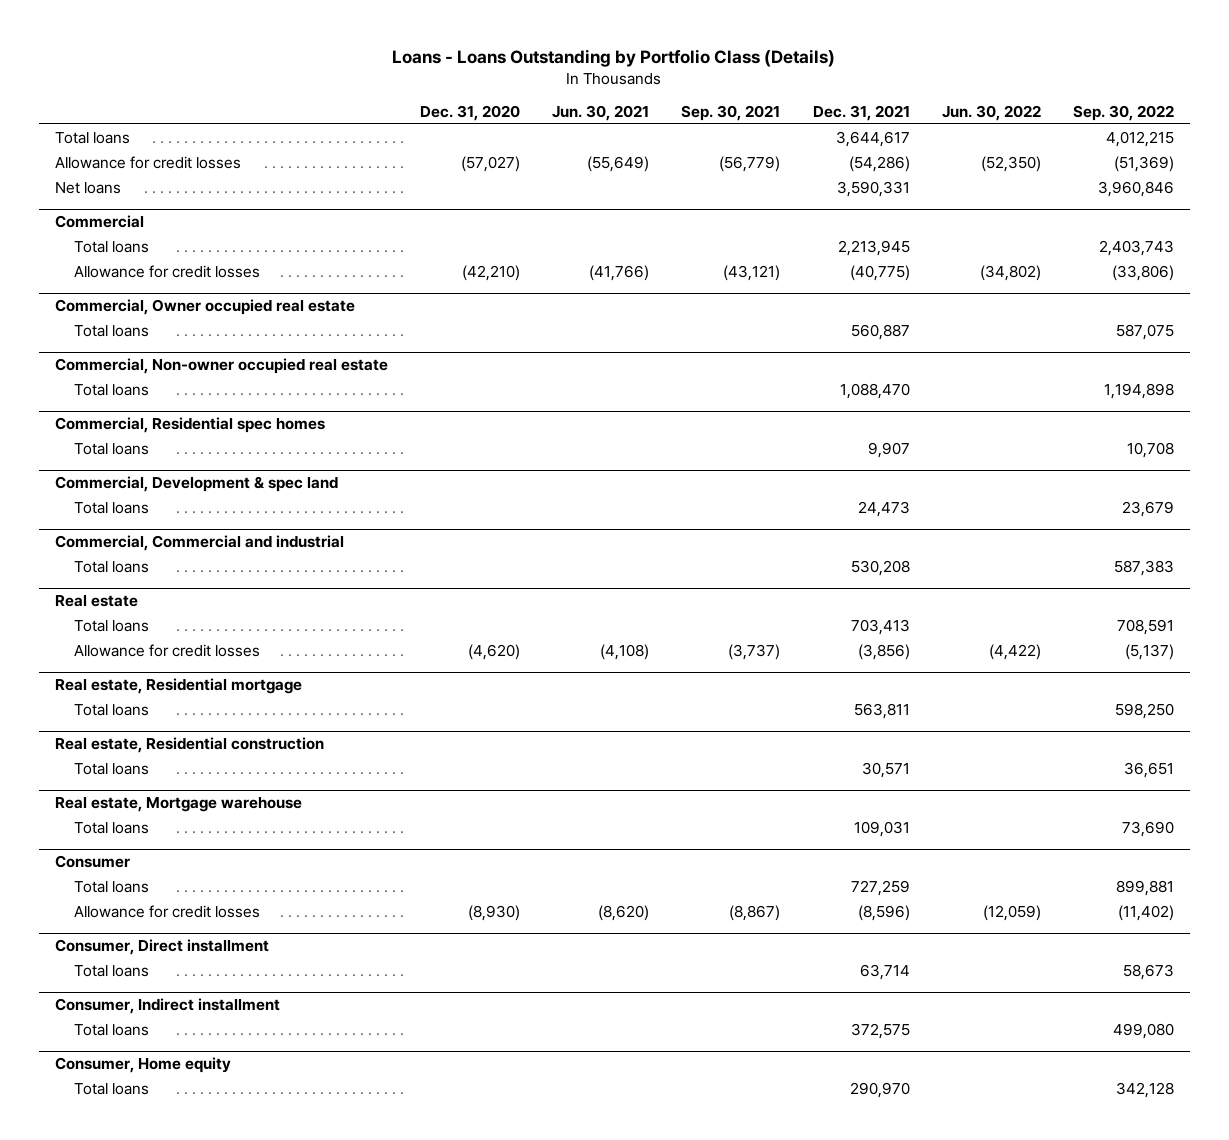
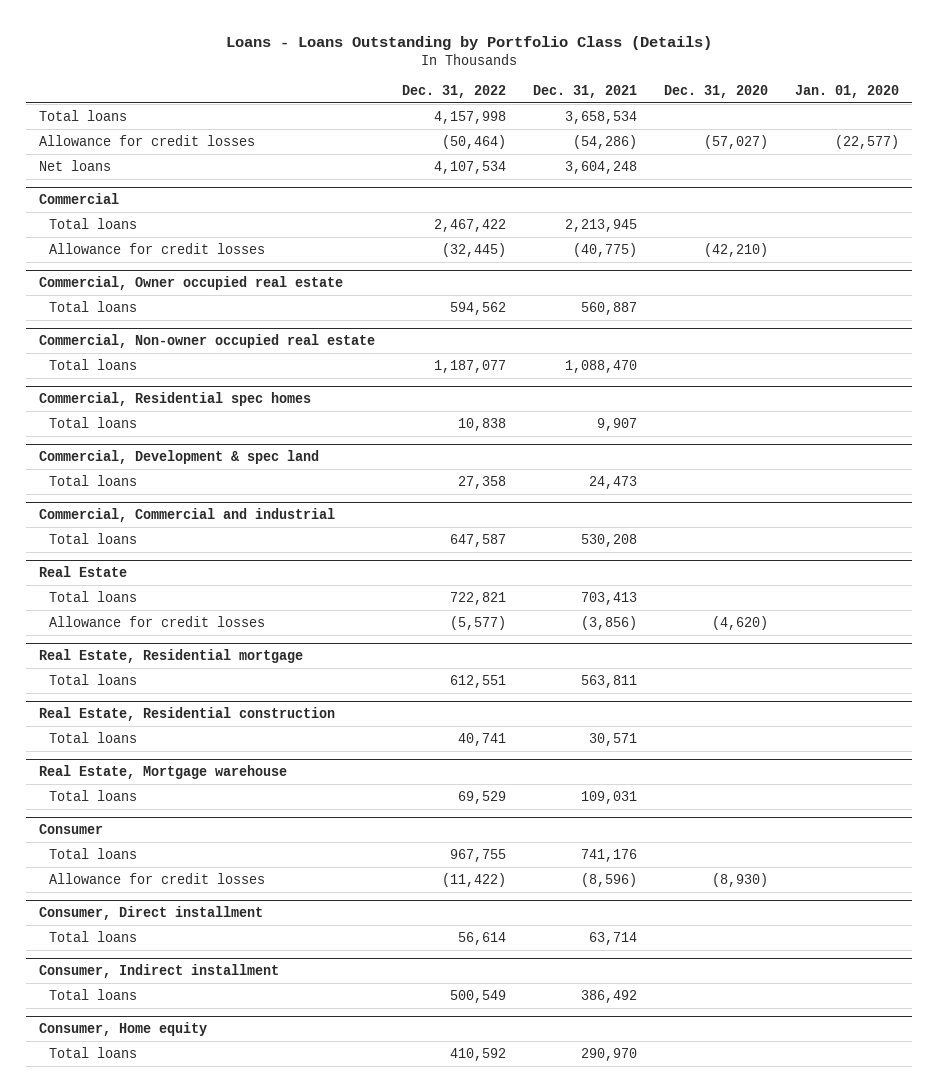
[552,104,650,121] Jun. 30, 2021 -> none
[681,104,781,121] Sep. 30, 2021 -> none
[941,104,1041,121] Jun. 30, 2022 -> none
[1072,104,1174,121] Sep. 30, 2022 -> none
none -> [402,84,507,98] Dec. 31, 2022
none -> [794,84,899,98] Jan. 01, 2020
[835,130,910,147] 3,644,617 -> [564,110,637,124] 3,658,534
[836,180,910,197] 3,590,331 -> [564,160,637,174] 3,604,248
[55,595,139,608] Real estate -> [39,566,128,578] Real Estate
[55,678,303,695] Real estate, Residential mortgage -> [39,649,304,664] Real Estate, Residential mortgage
[55,737,325,754] Real estate, Residential construction -> [39,707,336,722] Real Estate, Residential construction
[55,797,303,813] Real estate, Mortgage warehouse -> [39,765,288,780] Real Estate, Mortgage warehouse
[850,879,910,896] 727,259 -> [580,848,637,862] 741,176
[850,1022,910,1039] 372,575 -> [580,989,637,1003] 386,492

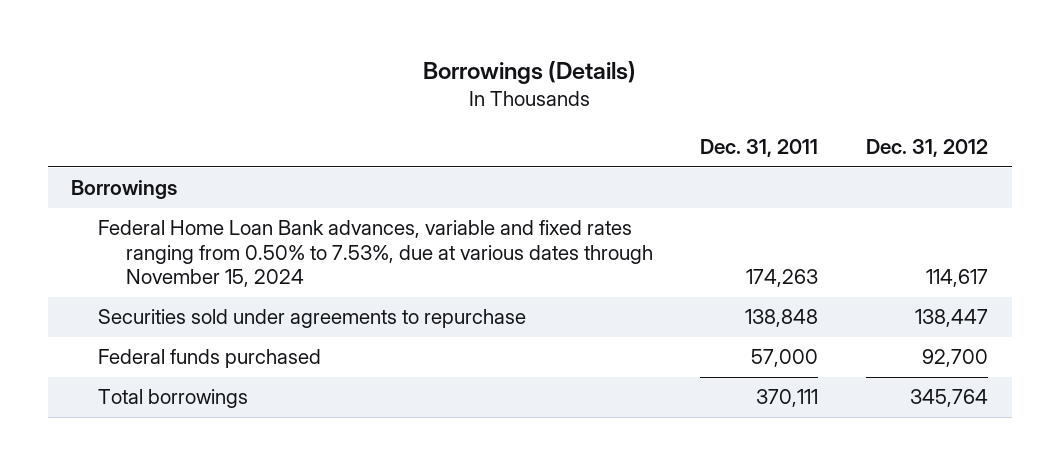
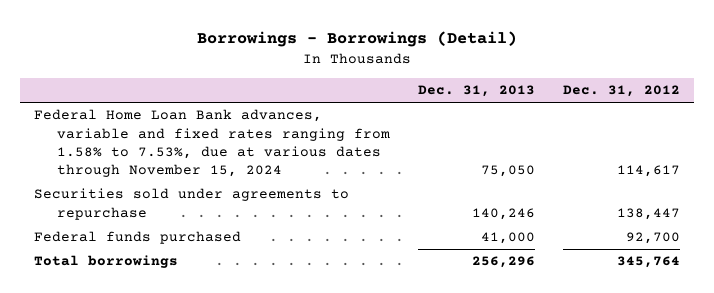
[422,60,636,84] Borrowings (Details) -> [196,31,517,48] Borrowings - Borrowings (Detail)
[700,139,819,158] Dec. 31, 2011 -> none
none -> [418,85,536,98] Dec. 31, 2013
[71,180,178,200] Borrowings -> none
[98,220,653,288] Federal Home Loan Bank advances, variable and fixed rates ranging from 0.50% to 7.53%, due at various dates through November 15, 2024 -> [34,109,391,177] Federal Home Loan Bank advances, variable and fixed rates ranging from 1.58% to 7.53%, due at various dates through November 15, 2024

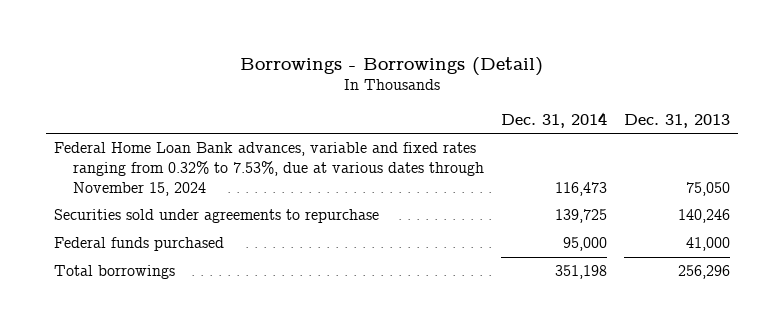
[562,85,680,98] Dec. 31, 2012 -> none
none -> [500,111,607,128] Dec. 31, 2014
[34,109,391,177] Federal Home Loan Bank advances, variable and fixed rates ranging from 1.58% to 7.53%, due at various dates through November 15, 2024 -> [54,142,484,196] Federal Home Loan Bank advances, variable and fixed rates ranging from 0.32% to 7.53%, due at various dates through November 15, 2024

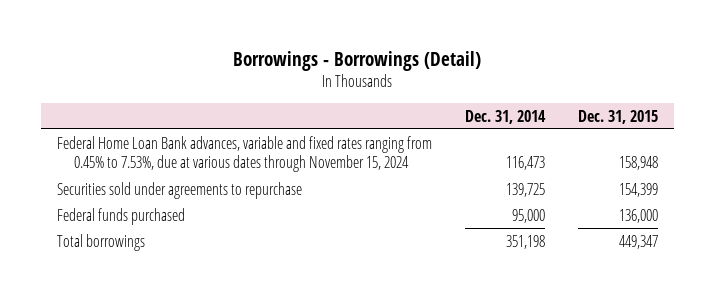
[623,113,730,128] Dec. 31, 2013 -> none
none -> [577,109,658,124] Dec. 31, 2015
[54,142,484,196] Federal Home Loan Bank advances, variable and fixed rates ranging from 0.32% to 7.53%, due at various dates through November 15, 2024 -> [57,135,433,173] Federal Home Loan Bank advances, variable and fixed rates ranging from 0.45% to 7.53%, due at various dates through November 15, 2024

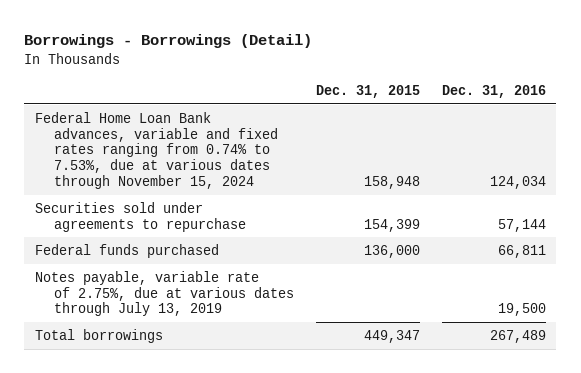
[464,109,546,124] Dec. 31, 2014 -> none
none -> [441,85,546,99] Dec. 31, 2016
[57,135,433,173] Federal Home Loan Bank advances, variable and fixed rates ranging from 0.45% to 7.53%, due at various dates through November 15, 2024 -> [34,111,279,189] Federal Home Loan Bank advances, variable and fixed rates ranging from 0.74% to 7.53%, due at various dates through November 15, 2024
none -> [34,270,295,317] Notes payable, variable rate of 2.75%, due at various dates through July 13, 2019

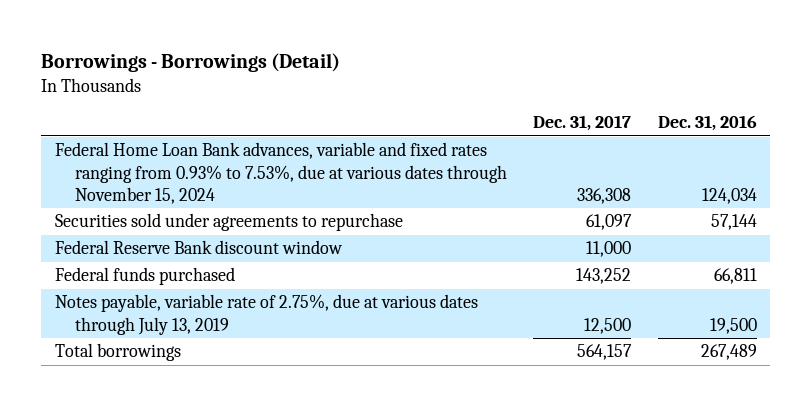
[315,85,420,99] Dec. 31, 2015 -> none
none -> [533,115,632,132] Dec. 31, 2017
[34,111,279,189] Federal Home Loan Bank advances, variable and fixed rates ranging from 0.74% to 7.53%, due at various dates through November 15, 2024 -> [54,142,507,204] Federal Home Loan Bank advances, variable and fixed rates ranging from 0.93% to 7.53%, due at various dates through November 15, 2024
none -> [54,240,343,255] Federal Reserve Bank discount window

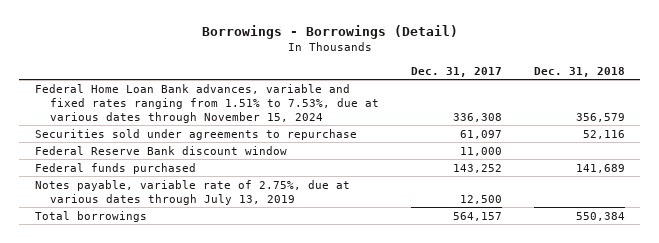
[657,115,757,132] Dec. 31, 2016 -> none
none -> [533,66,625,77] Dec. 31, 2018
[54,142,507,204] Federal Home Loan Bank advances, variable and fixed rates ranging from 0.93% to 7.53%, due at various dates through November 15, 2024 -> [34,83,380,123] Federal Home Loan Bank advances, variable and fixed rates ranging from 1.51% to 7.53%, due at various dates through November 15, 2024

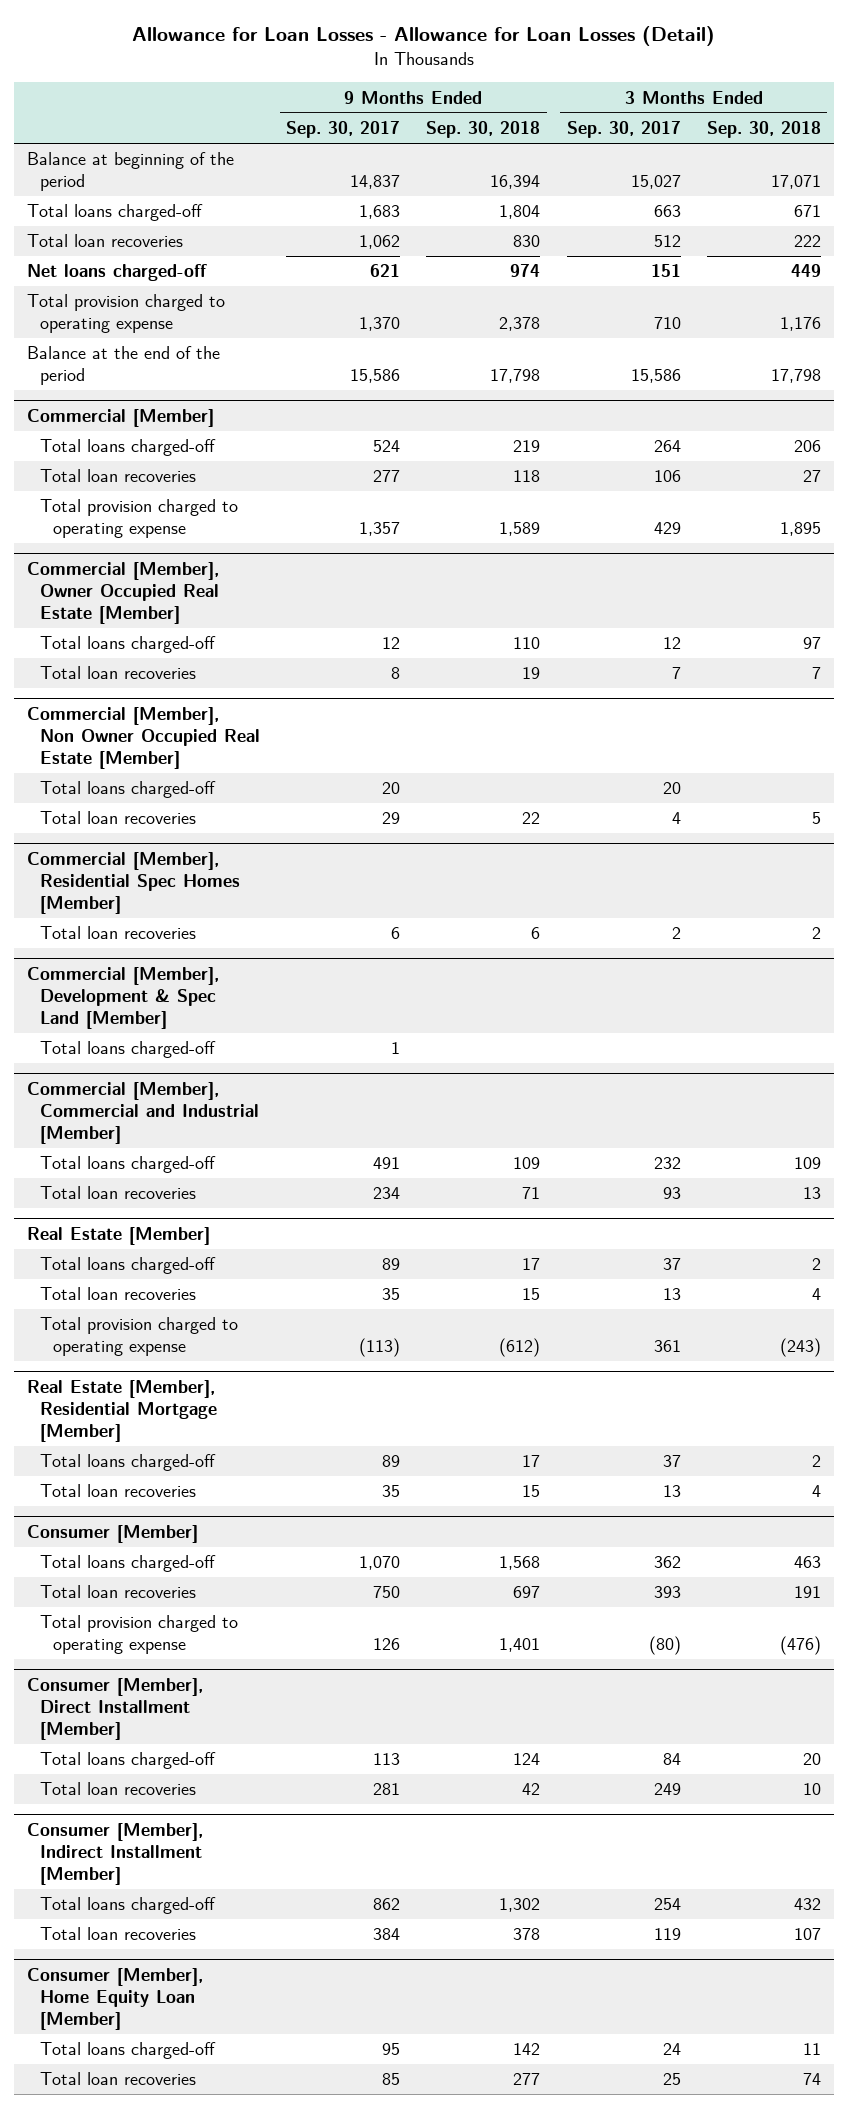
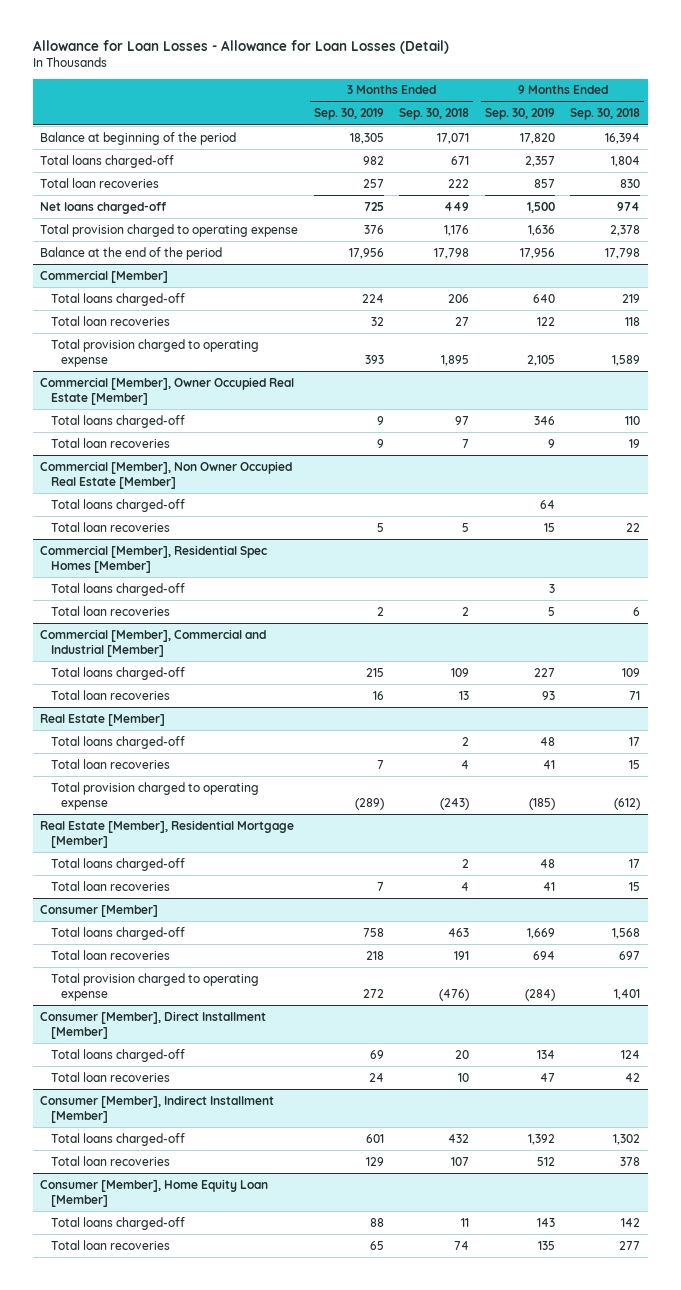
[286,121,401,139] Sep. 30, 2017 -> none
[566,121,681,139] Sep. 30, 2017 -> none
none -> [313,108,384,121] Sep. 30, 2019
none -> [484,108,555,121] Sep. 30, 2019
[27,967,220,1029] Commercial [Member], Development & Spec Land [Member] -> none
[40,926,197,940] Total loan recoveries -> [50,605,170,616] Total loan recoveries

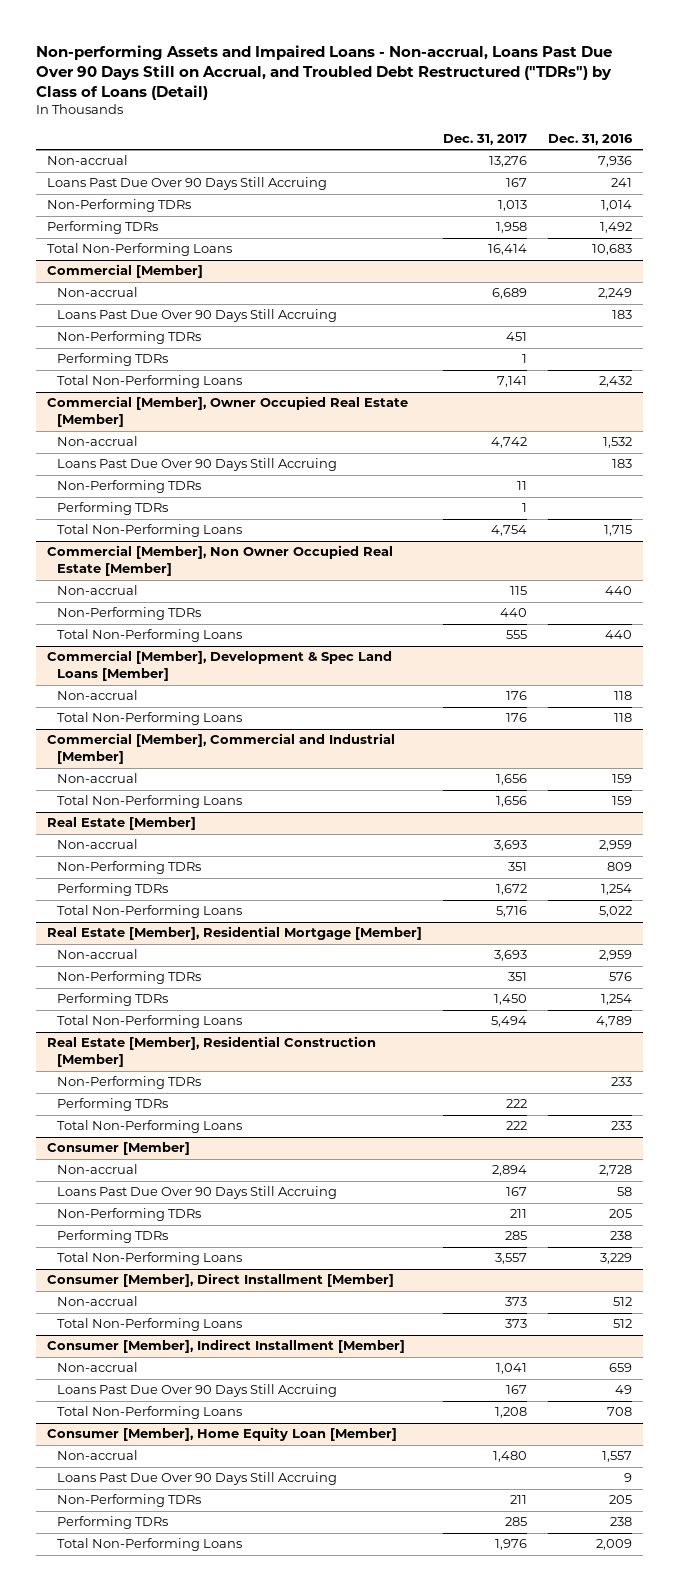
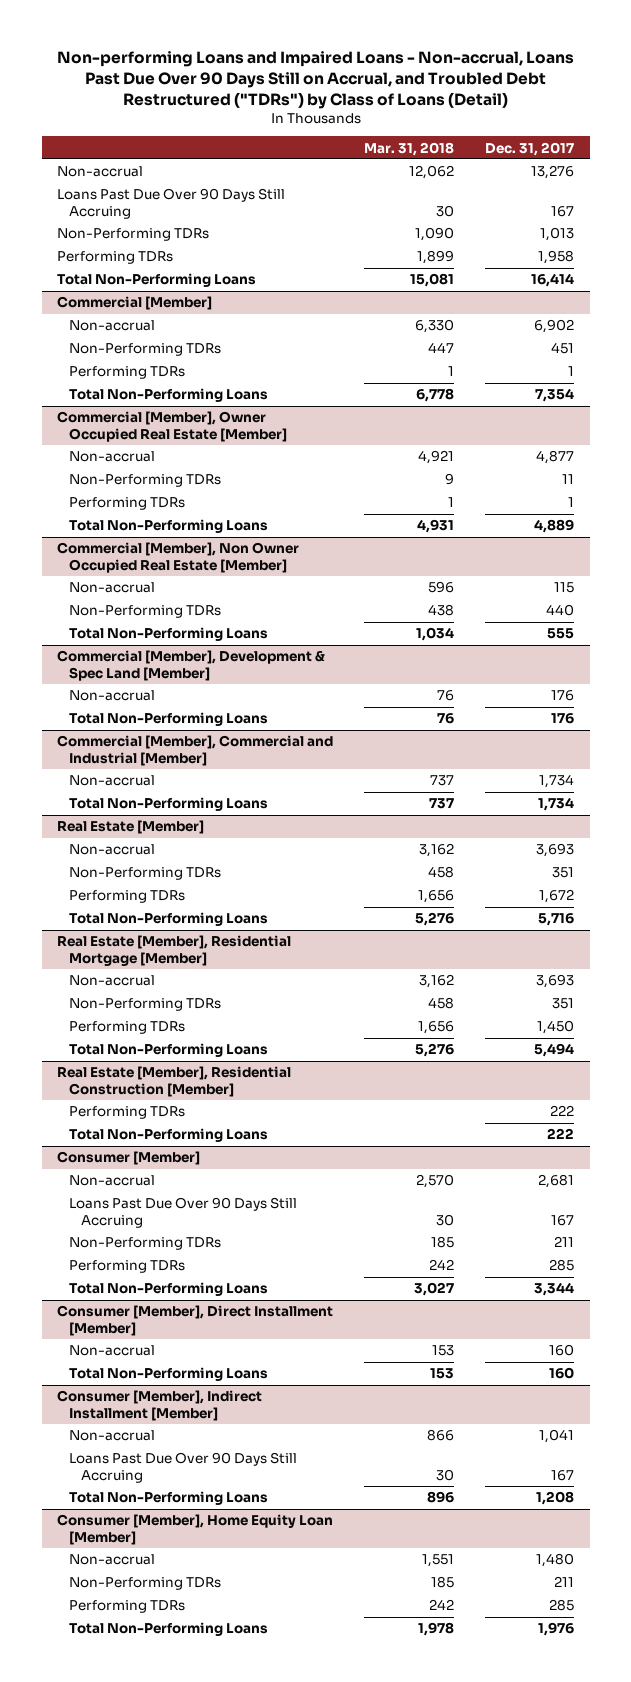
[36,44,613,100] Non-performing Assets and Impaired Loans - Non-accrual, Loans Past Due Over 90 Days Still on Accrual, and Troubled Debt Restructured ("TDRs") by Class of Loans (Detail) -> [56,50,574,109] Non-performing Loans and Impaired Loans - Non-accrual, Loans Past Due Over 90 Days Still on Accrual, and Troubled Debt Restructured ("TDRs") by Class of Loans (Detail)
[548,133,634,145] Dec. 31, 2016 -> none
none -> [364,141,455,156] Mar. 31, 2018
[56,309,337,323] Loans Past Due Over 90 Days Still Accruing -> none
[492,288,528,300] 6,689 -> [534,319,575,334] 6,902
[497,376,528,388] 7,141 -> [535,388,575,403] 7,354
[56,458,337,472] Loans Past Due Over 90 Days Still Accruing -> none
[491,437,528,449] 4,742 -> [536,450,575,465] 4,877
[491,525,528,537] 4,754 -> [534,519,575,534] 4,889
[47,650,393,682] Commercial [Member], Development & Spec Land Loans [Member] -> [57,650,326,681] Commercial [Member], Development & Spec Land [Member]
[496,774,528,786] 1,656 -> [539,774,575,789] 1,734
[496,796,528,808] 1,656 -> [538,797,575,812] 1,734
[56,1076,201,1090] Non-Performing TDRs -> none
[492,1165,528,1177] 2,894 -> [538,1174,575,1189] 2,681
[495,1253,528,1265] 3,557 -> [534,1282,575,1297] 3,344
[505,1297,528,1307] 373 -> [549,1344,575,1357] 160
[505,1319,528,1329] 373 -> [549,1367,575,1380] 160
[56,1472,337,1486] Loans Past Due Over 90 Days Still Accruing -> none

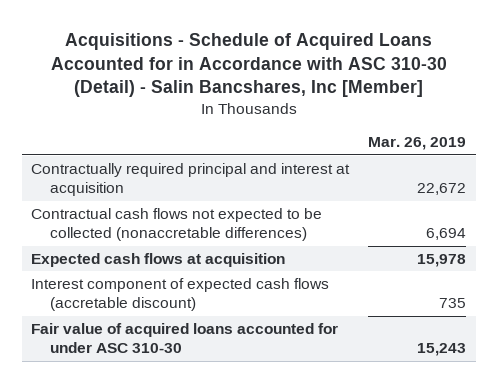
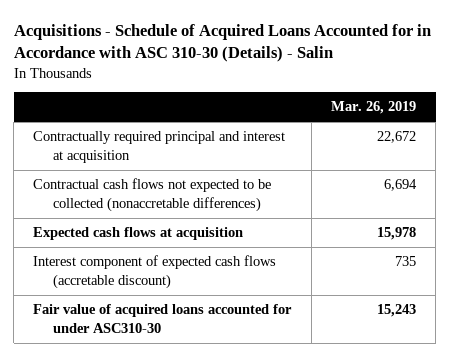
[50,32,447,98] Acquisitions - Schedule of Acquired Loans Accounted for in Accordance with ASC 310-30 (Detail) - Salin Bancshares, Inc [Member] -> [13,24,431,63] Acquisitions - Schedule of Acquired Loans Accounted for in Accordance with ASC 310-30 (Details) - Salin
[31,322,339,354] Fair value of acquired loans accounted for under ASC 310-30 -> [33,304,293,333] Fair value of acquired loans accounted for under ASC310-30

